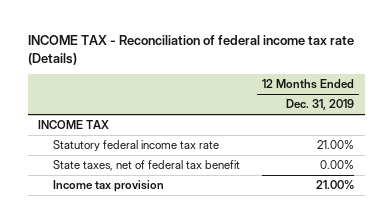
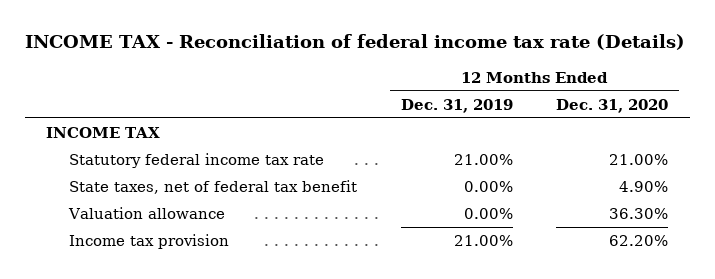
none -> [556,98,669,113] Dec. 31, 2020
none -> [68,207,226,220] Valuation allowance

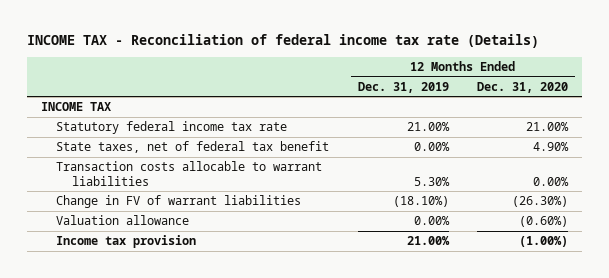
none -> [56,161,323,186] Transaction costs allocable to warrant liabilities
none -> [56,195,302,209] Change in FV of warrant liabilities
[609,208,669,220] 36.30% -> [519,216,569,228] (0.60%)
[609,235,669,247] 62.20% -> [519,236,569,248] (1.00%)

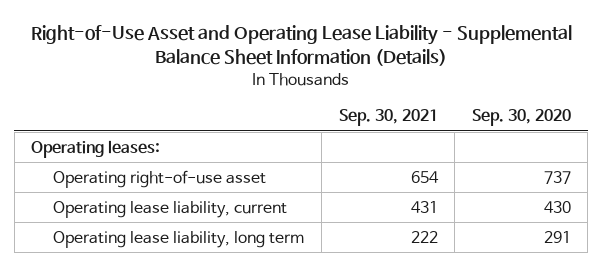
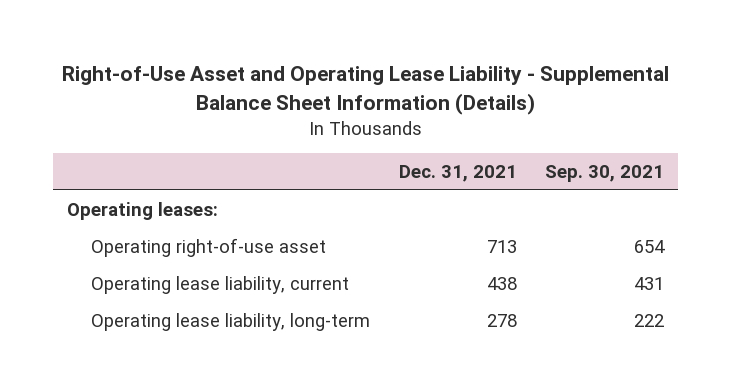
[471,109,571,127] Sep. 30, 2020 -> none
none -> [398,164,517,182] Dec. 31, 2021
[53,230,305,248] Operating lease liability, long term -> [91,312,371,331] Operating lease liability, long-term

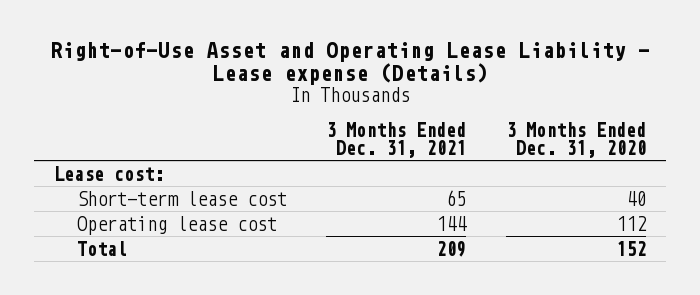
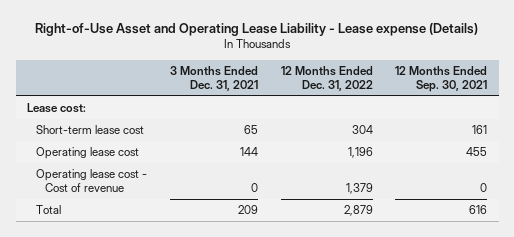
[506,121,647,158] 3 Months Ended Dec. 31, 2020 -> none
none -> [280,65,373,92] 12 Months Ended Dec. 31, 2022
none -> [395,65,488,93] 12 Months Ended Sep. 30, 2021
none -> [36,169,148,193] Operating lease cost - Cost of revenue

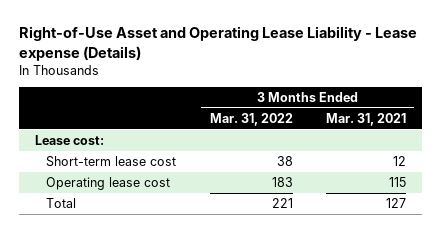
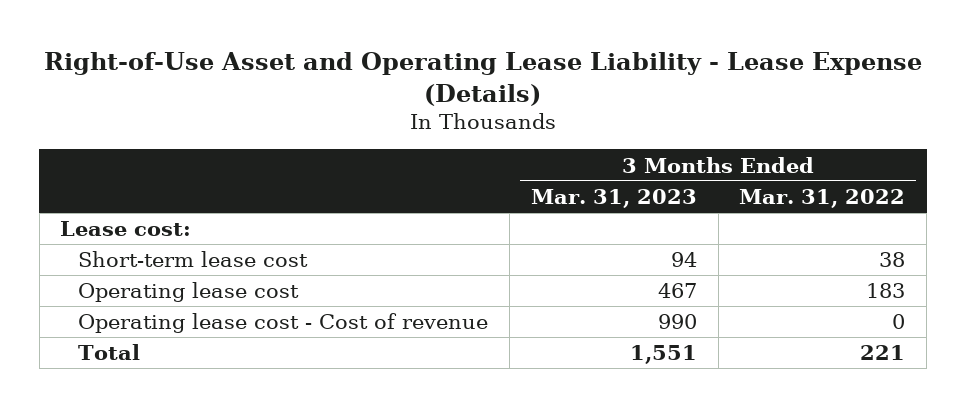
[18,26,417,61] Right-of-Use Asset and Operating Lease Liability - Lease expense (Details) -> [43,52,922,106] Right-of-Use Asset and Operating Lease Liability - Lease Expense (Details)
[325,112,406,126] Mar. 31, 2021 -> none
none -> [530,188,697,208] Mar. 31, 2023
none -> [77,313,488,334] Operating lease cost - Cost of revenue

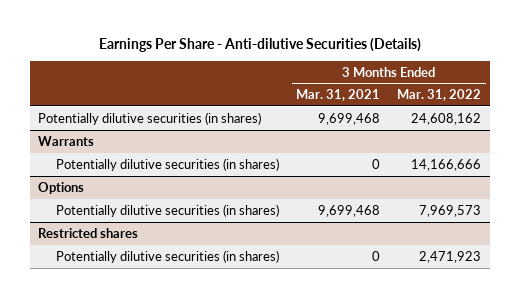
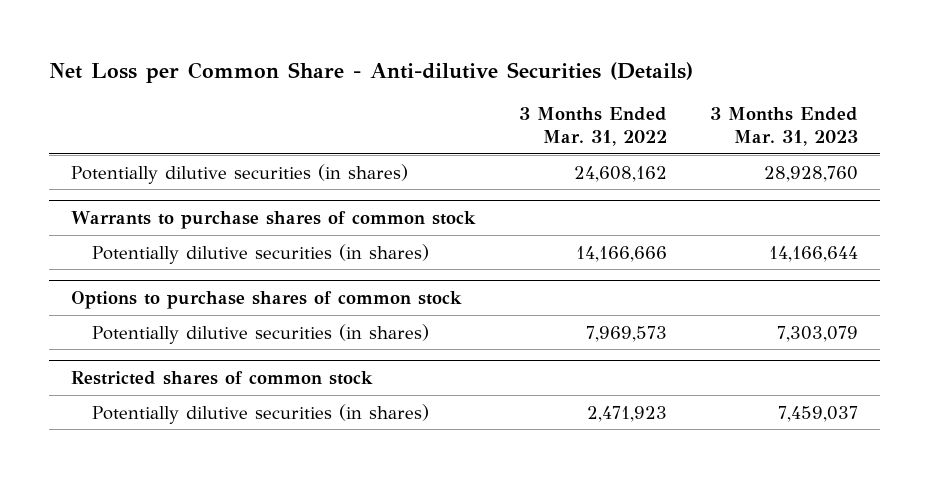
[98,37,421,52] Earnings Per Share - Anti-dilutive Securities (Details) -> [49,61,694,83] Net Loss per Common Share - Anti-dilutive Securities (Details)
[296,89,381,102] Mar. 31, 2021 -> none
none -> [710,107,859,147] 3 Months Ended Mar. 31, 2023
[38,135,95,146] Warrants -> [70,211,476,230] Warrants to purchase shares of common stock
[38,181,85,194] Options -> [70,291,462,310] Options to purchase shares of common stock
[38,227,139,238] Restricted shares -> [70,371,373,386] Restricted shares of common stock

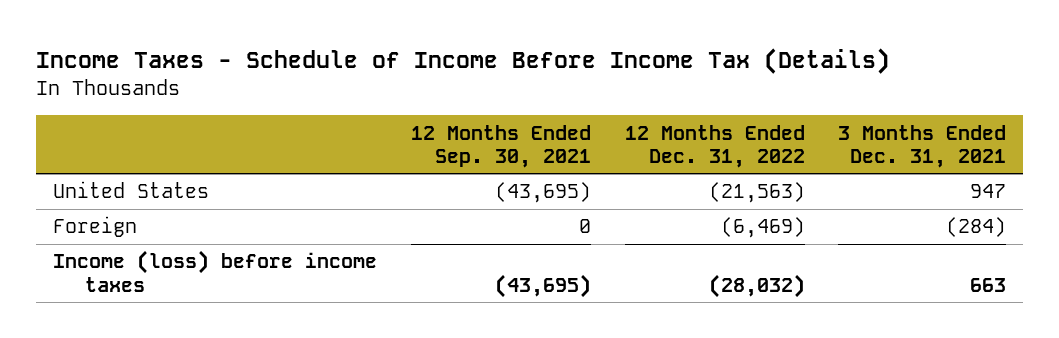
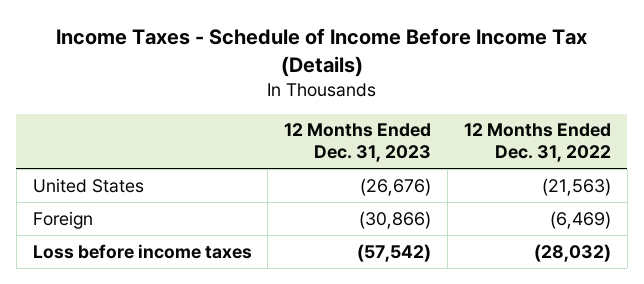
[410,124,591,169] 12 Months Ended Sep. 30, 2021 -> none
[838,124,1007,169] 3 Months Ended Dec. 31, 2021 -> none
none -> [284,123,432,163] 12 Months Ended Dec. 31, 2023
[53,250,378,292] Income (loss) before income taxes -> [32,243,252,259] Loss before income taxes

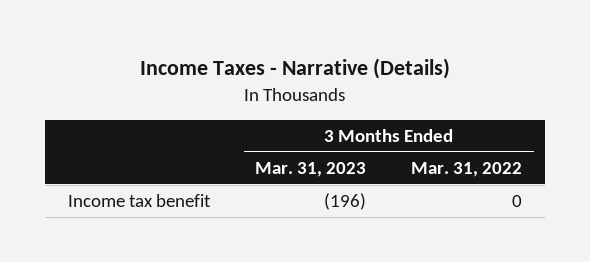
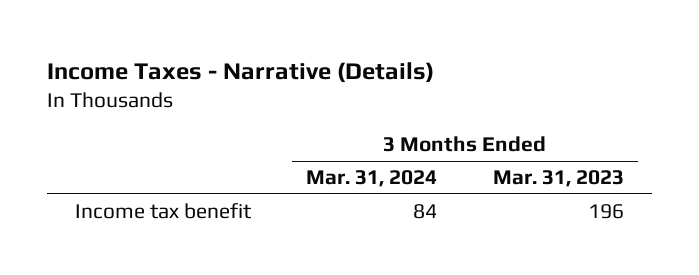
[411,162,523,178] Mar. 31, 2022 -> none
none -> [306,170,438,188] Mar. 31, 2024
[324,193,367,211] (196) -> [587,204,624,220] 196

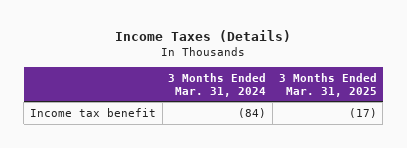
[46,62,434,84] Income Taxes - Narrative (Details) -> [115,29,292,42] Income Taxes (Details)
[492,170,624,188] Mar. 31, 2023 -> none
none -> [278,72,377,97] 3 Months Ended Mar. 31, 2025
[413,204,438,220] 84 -> [238,107,267,118] (84)

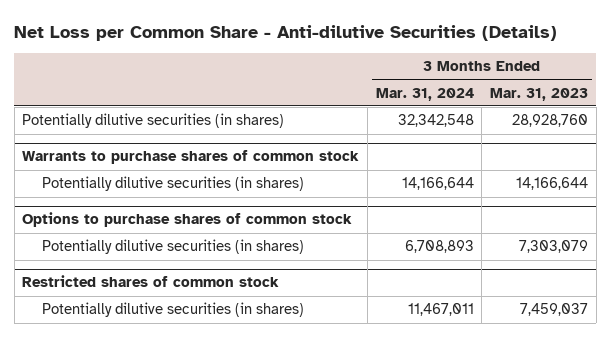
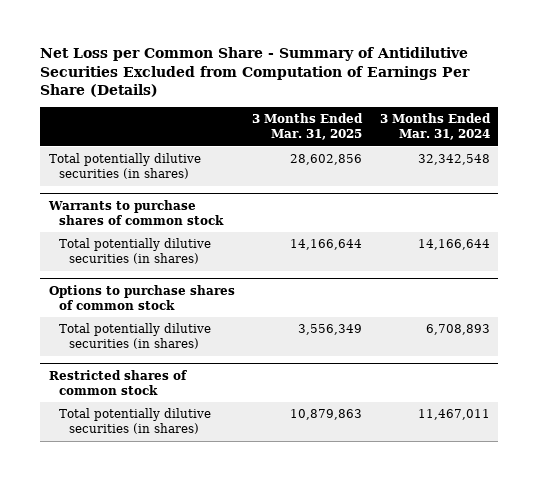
[14,24,558,41] Net Loss per Common Share - Anti-dilutive Securities (Details) -> [40,47,471,97] Net Loss per Common Share - Summary of Antidilutive Securities Excluded from Computation of Earnings Per Share (Details)
[489,87,588,101] Mar. 31, 2023 -> none
none -> [252,112,364,140] 3 Months Ended Mar. 31, 2025
[22,113,285,129] Potentially dilutive securities (in shares) -> [48,153,201,180] Total potentially dilutive securities (in shares)
[42,176,305,192] Potentially dilutive securities (in shares) -> [58,238,211,265] Total potentially dilutive securities (in shares)
[42,239,305,255] Potentially dilutive securities (in shares) -> [58,323,211,350] Total potentially dilutive securities (in shares)
[42,302,305,318] Potentially dilutive securities (in shares) -> [58,408,211,435] Total potentially dilutive securities (in shares)

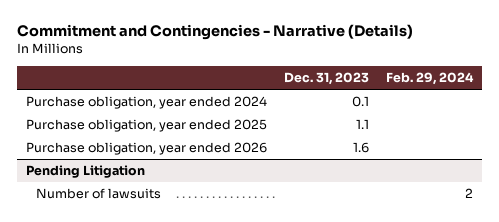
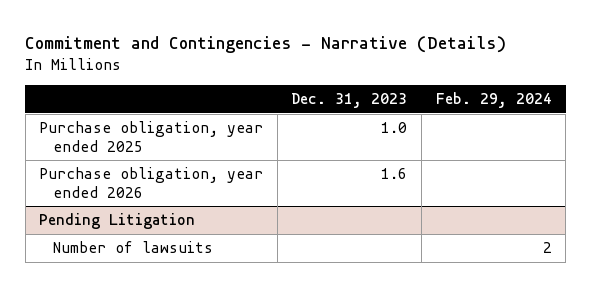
[25,96,267,110] Purchase obligation, year ended 2024 -> none
[356,119,370,130] 1.1 -> [381,122,408,134] 1.0

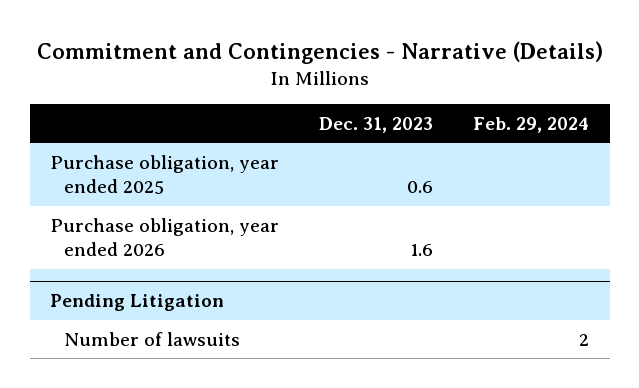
[381,122,408,134] 1.0 -> [407,181,434,194] 0.6

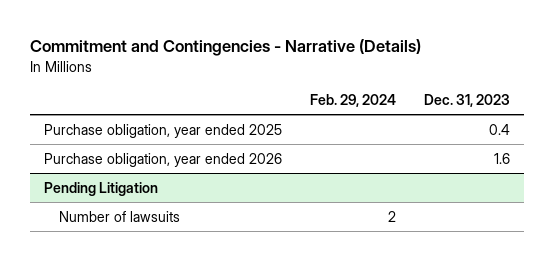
[407,181,434,194] 0.6 -> [489,123,511,135] 0.4

